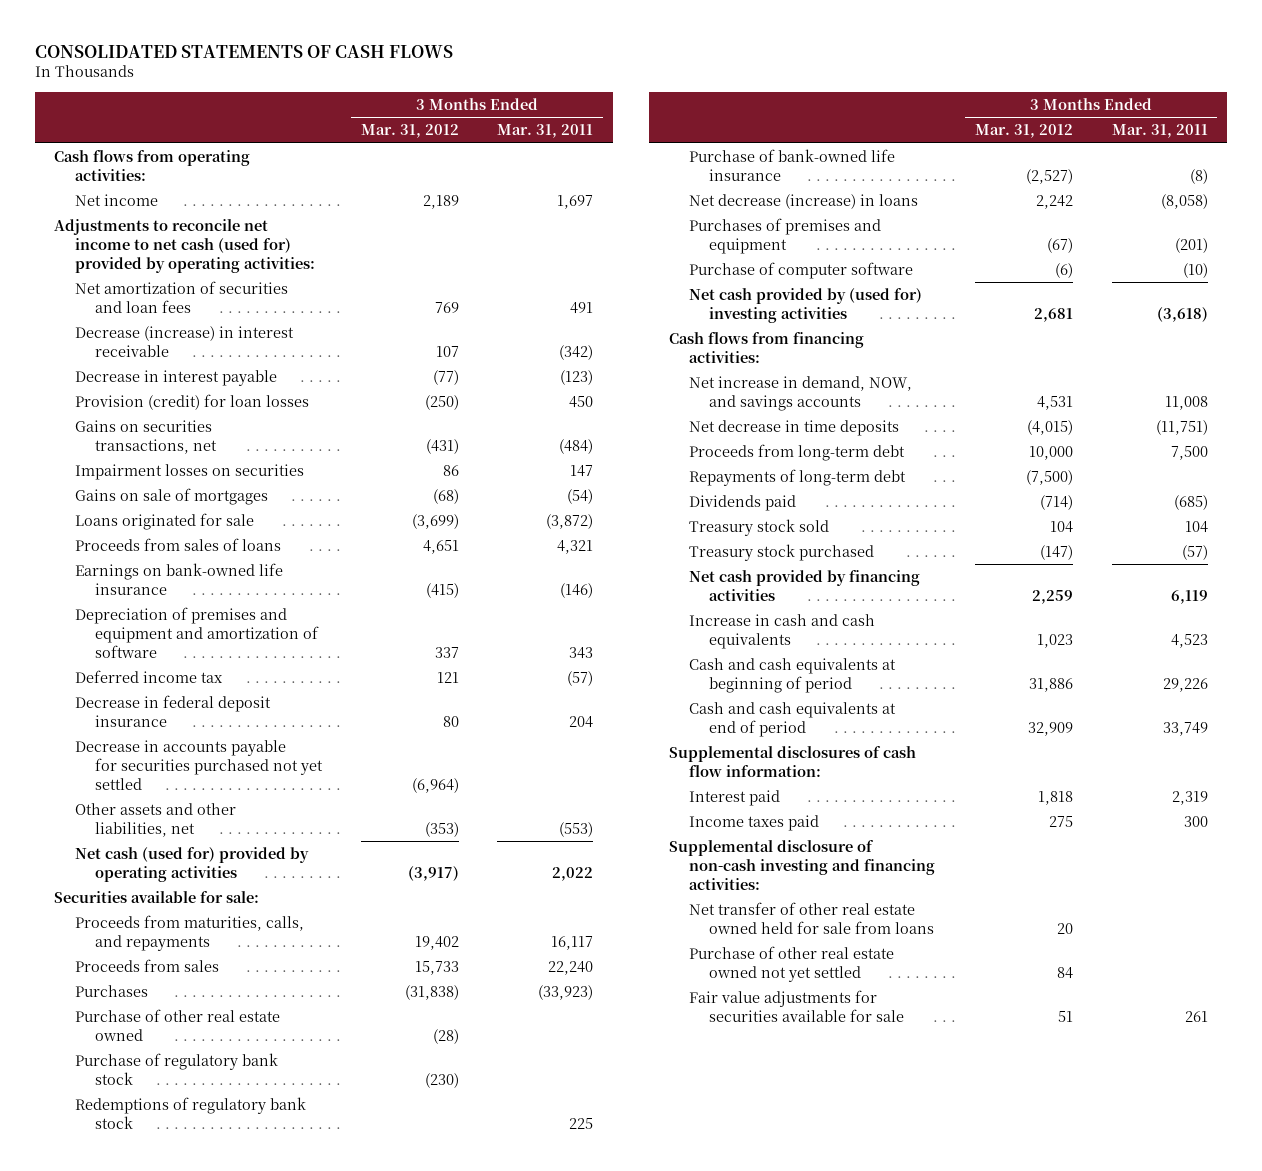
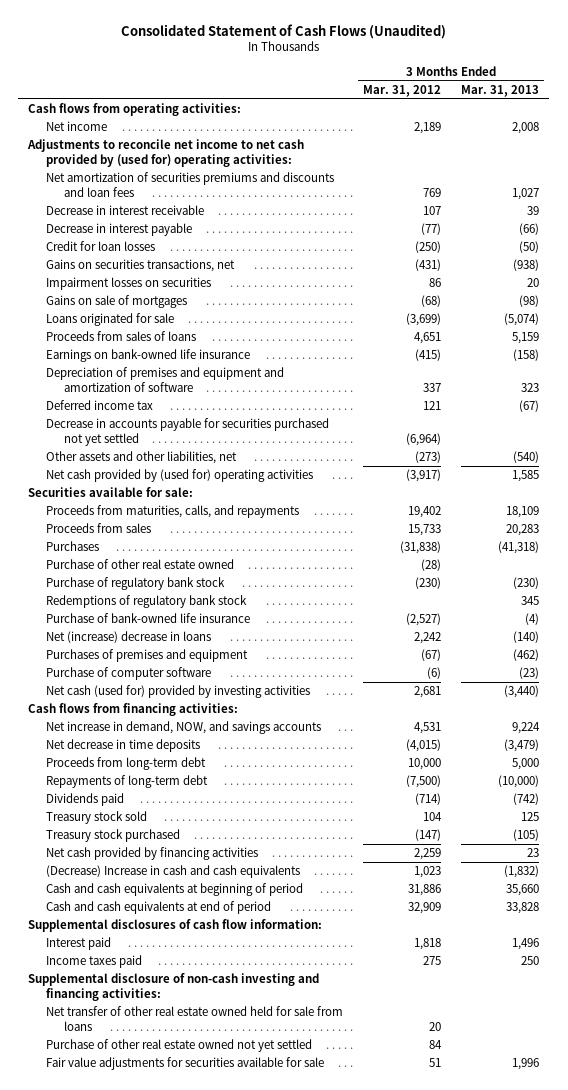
[34,44,453,58] CONSOLIDATED STATEMENTS OF CASH FLOWS -> [120,23,446,39] Consolidated Statement of Cash Flows (Unaudited)
[497,124,594,139] Mar. 31, 2011 -> none
none -> [461,84,540,97] Mar. 31, 2013
[54,219,315,273] Adjustments to reconcile net income to net cash (used for) provided by operating activities: -> [27,139,305,167] Adjustments to reconcile net income to net cash provided by (used for) operating activities:
[74,281,288,313] Net amortization of securities and loan fees -> [46,172,335,197] Net amortization of securities premiums and discounts and loan fees
[74,326,294,357] Decrease (increase) in interest receivable -> [46,205,205,216] Decrease in interest receivable
[74,394,309,411] Provision (credit) for loan losses -> [46,241,156,252] Credit for loan losses
[74,695,271,727] Decrease in federal deposit insurance -> none
[424,821,459,837] (353) -> [415,451,442,464] (273)
[74,847,309,882] Net cash (used for) provided by operating activities -> [46,469,314,483] Net cash provided by (used for) operating activities
[688,194,918,210] Net decrease (increase) in loans -> [46,631,212,644] Net (increase) decrease in loans
[688,288,922,323] Net cash provided by (used for) investing activities -> [46,685,311,699] Net cash (used for) provided by investing activities
[688,614,875,649] Increase in cash and cash equivalents -> [46,865,301,879] (Decrease) Increase in cash and cash equivalents

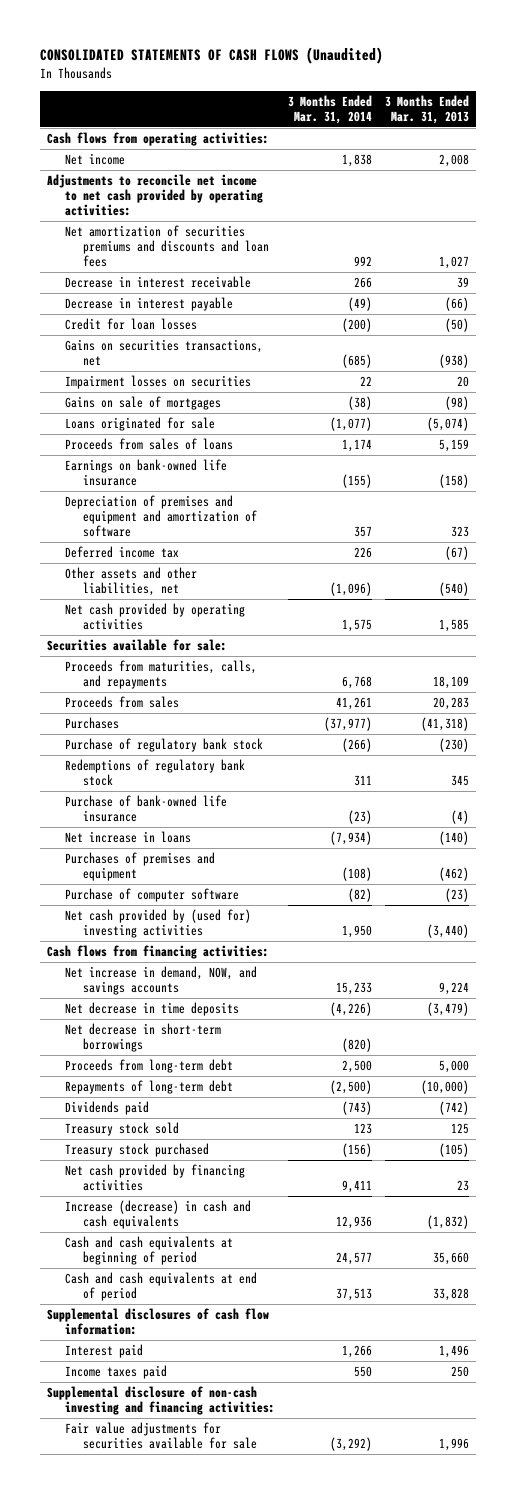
[120,23,446,39] Consolidated Statement of Cash Flows (Unaudited) -> [40,47,384,65] CONSOLIDATED STATEMENTS OF CASH FLOWS (Unaudited)
[363,84,442,97] Mar. 31, 2012 -> none
none -> [287,94,372,124] 3 Months Ended Mar. 31, 2014
[27,139,305,167] Adjustments to reconcile net income to net cash provided by (used for) operating activities: -> [46,173,263,217] Adjustments to reconcile net income to net cash provided by operating activities:
[46,418,330,446] Decrease in accounts payable for securities purchased not yet settled -> none
[46,469,314,483] Net cash provided by (used for) operating activities -> [64,602,245,631] Net cash provided by operating activities
[46,559,235,570] Purchase of other real estate owned -> none
[46,631,212,644] Net (increase) decrease in loans -> [64,830,191,843] Net increase in loans
[46,685,311,699] Net cash (used for) provided by investing activities -> [64,908,251,939] Net cash provided by (used for) investing activities
none -> [64,1022,221,1053] Net decrease in short-term borrowings
[46,865,301,879] (Decrease) Increase in cash and cash equivalents -> [64,1199,251,1230] Increase (decrease) in cash and cash equivalents
[46,1006,344,1031] Net transfer of other real estate owned held for sale from loans -> none
[46,1039,313,1053] Purchase of other real estate owned not yet settled -> none

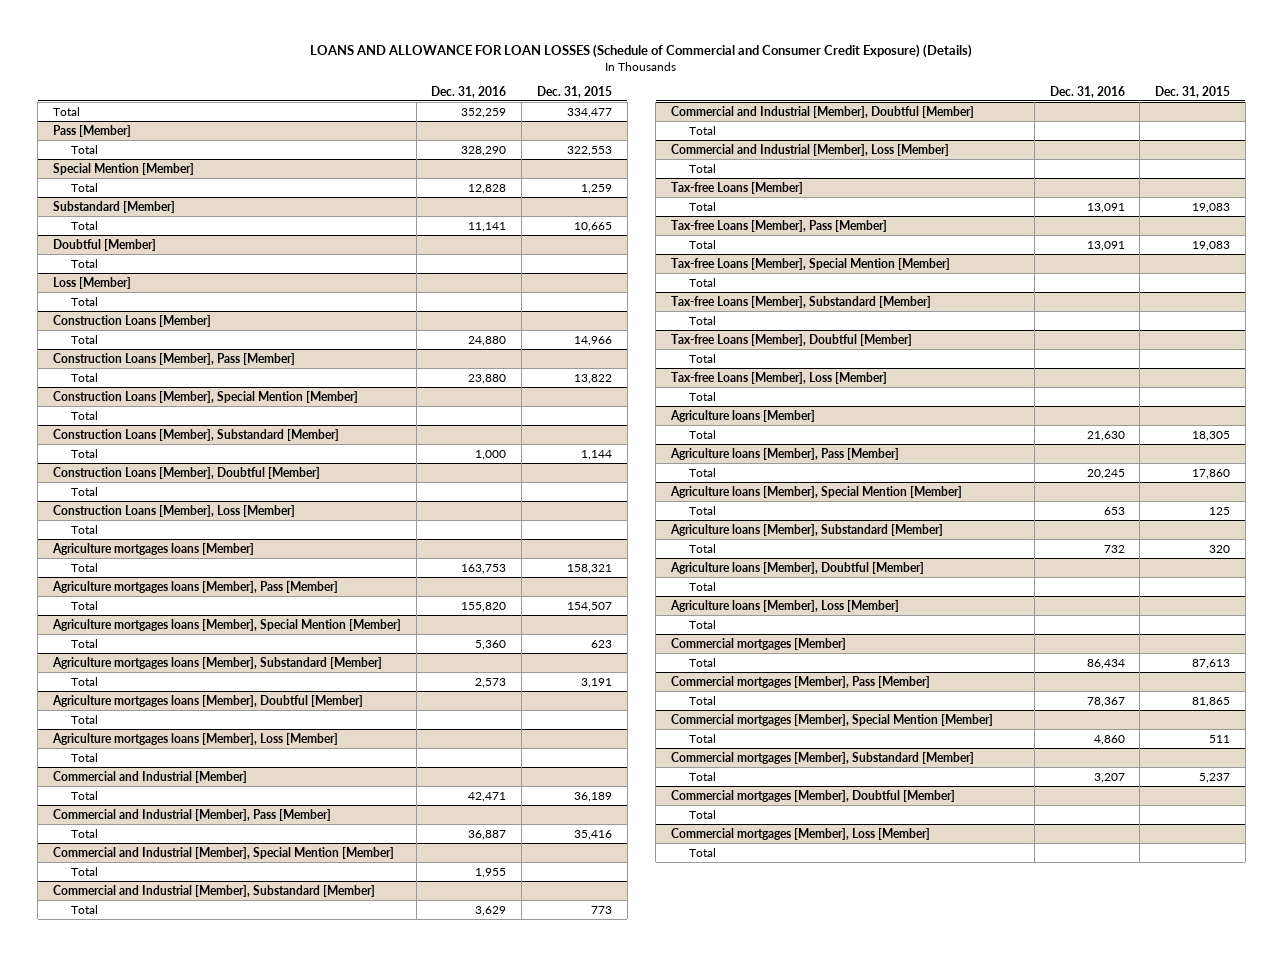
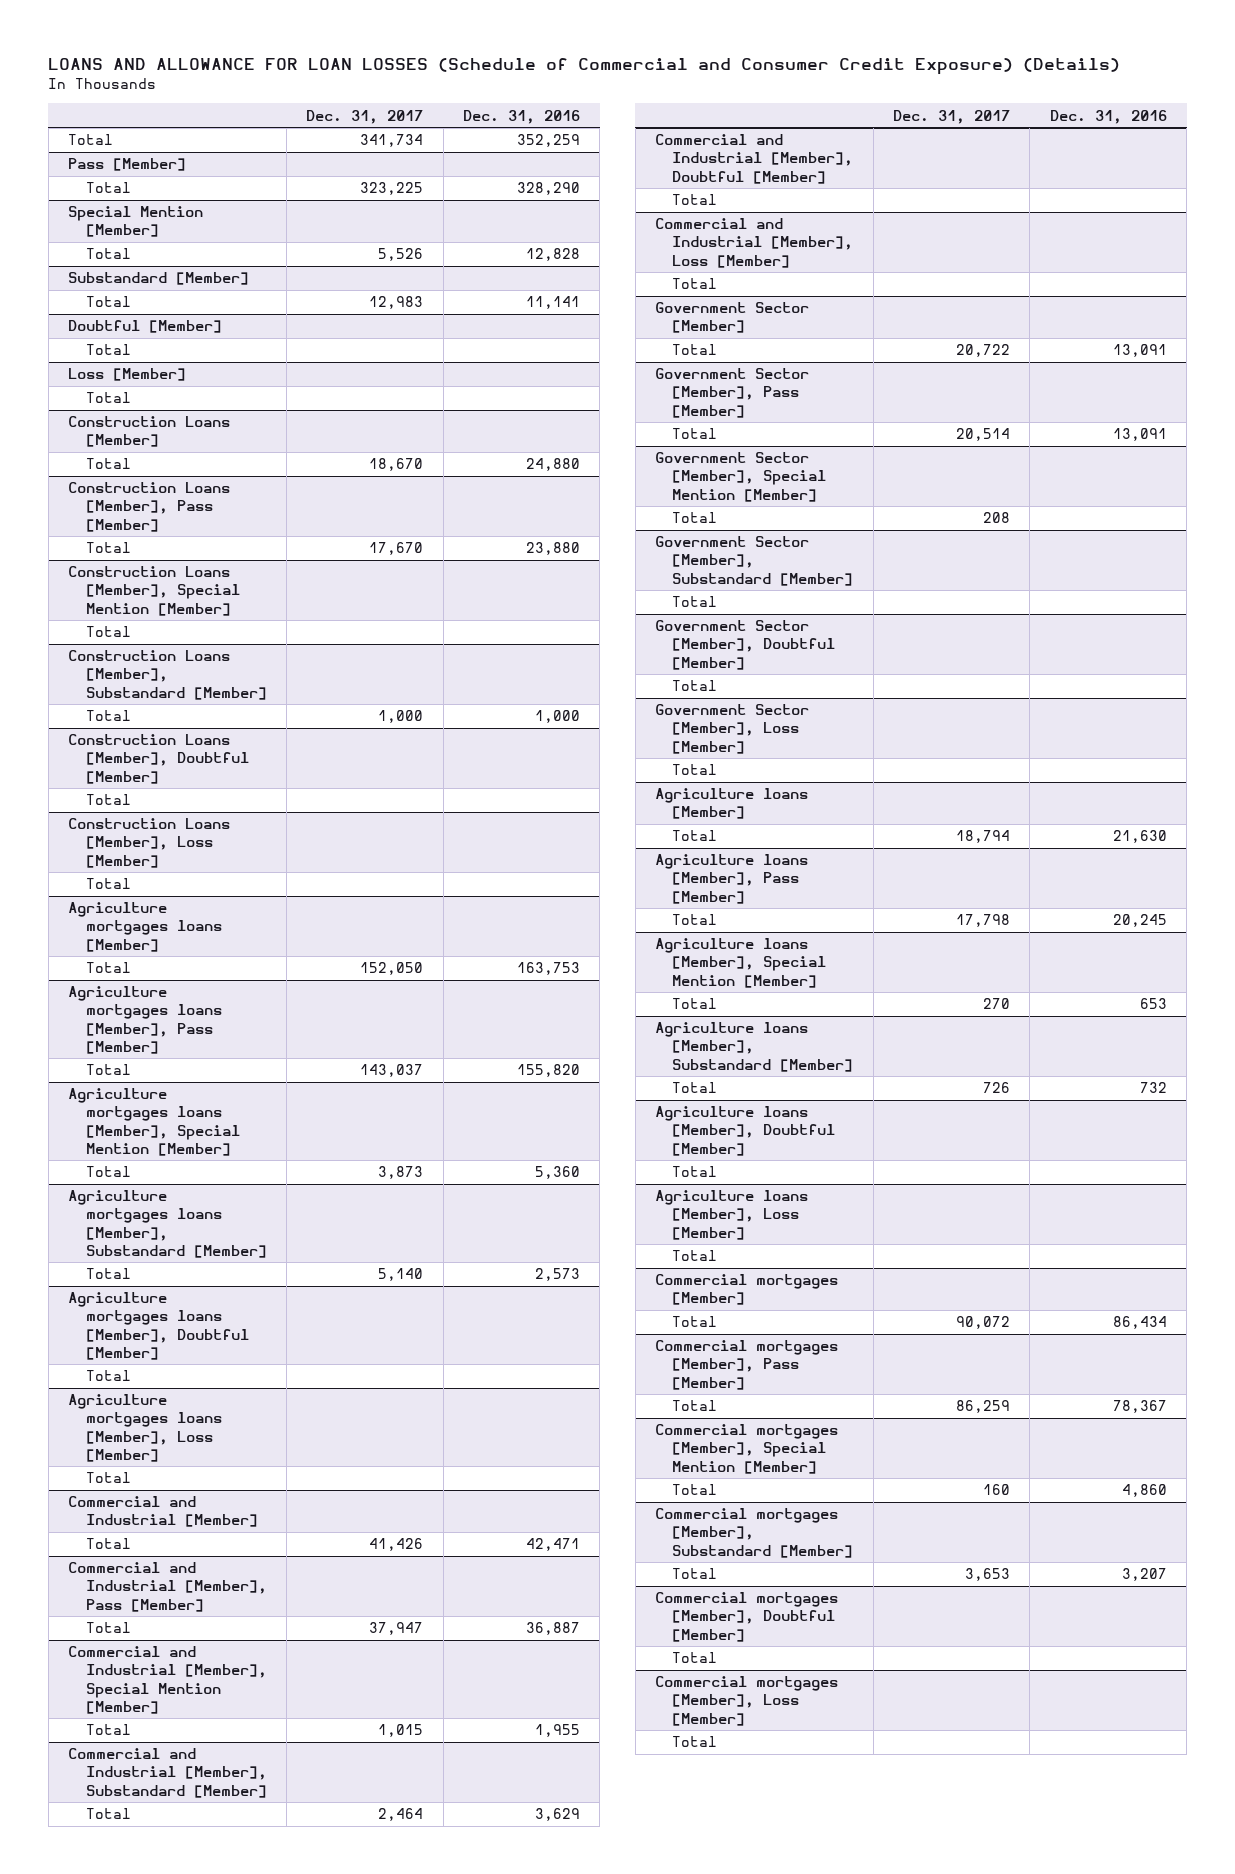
[536,85,612,98] Dec. 31, 2015 -> none
none -> [306,109,424,124] Dec. 31, 2017
[671,181,804,194] Tax-free Loans [Member] -> [655,302,810,334] Government Sector [Member]
[671,219,888,232] Tax-free Loans [Member], Pass [Member] -> none
none -> [655,368,810,418] Government Sector [Member], Pass [Member]
[671,257,951,270] Tax-free Loans [Member], Special Mention [Member] -> none
none -> [655,452,827,502] Government Sector [Member], Special Mention [Member]
[671,295,932,308] Tax-free Loans [Member], Substandard [Member] -> none
none -> [655,536,854,586] Government Sector [Member], Substandard [Member]
[671,333,913,346] Tax-free Loans [Member], Doubtful [Member] -> none
none -> [655,620,836,670] Government Sector [Member], Doubtful [Member]
[671,371,888,384] Tax-free Loans [Member], Loss [Member] -> none
none -> [655,704,810,754] Government Sector [Member], Loss [Member]

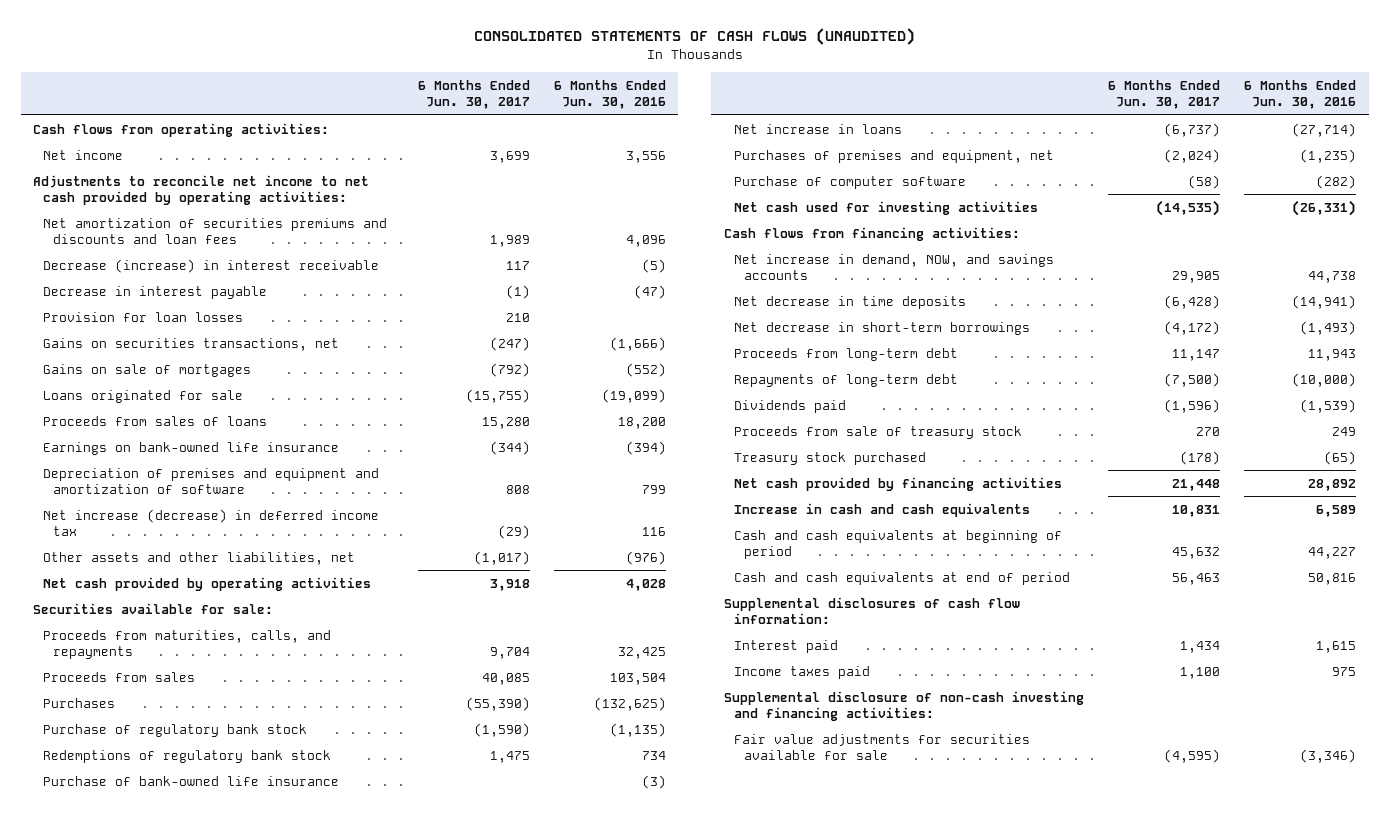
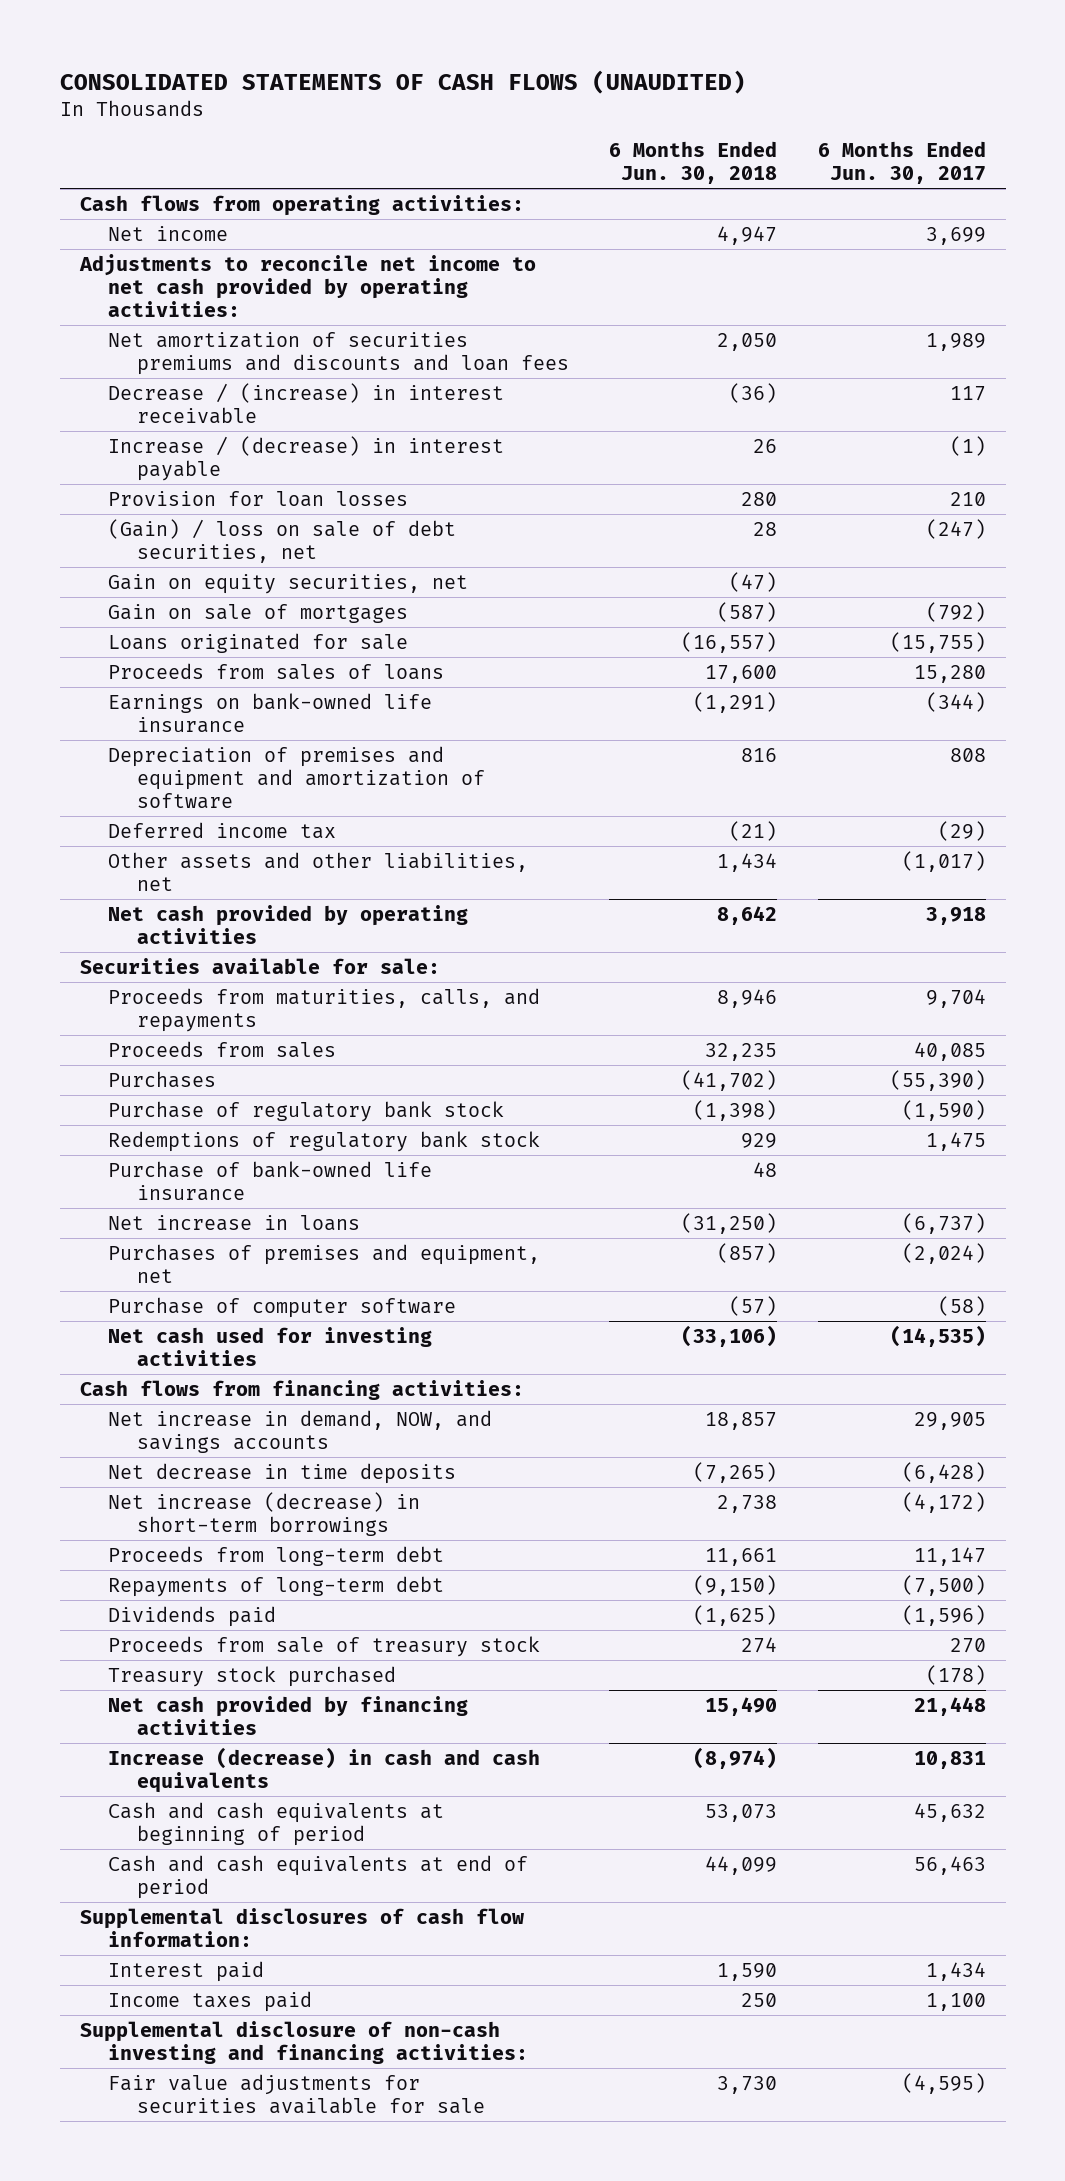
[554,80,667,110] 6 Months Ended Jun. 30, 2016 -> none
none -> [609,140,778,185] 6 Months Ended Jun. 30, 2018
[43,258,380,273] Decrease (increase) in interest receivable -> [108,382,505,424] Decrease / (increase) in interest receivable
[43,285,268,299] Decrease in interest payable -> [108,435,505,481] Increase / (decrease) in interest payable
[43,337,340,351] Gains on securities transactions, net -> [108,518,457,563] (Gain) / loss on sale of debt securities, net
none -> [108,573,469,594] Gain on equity securities, net
[43,363,252,377] Gains on sale of mortgages -> [108,603,409,623] Gain on sale of mortgages
[43,508,380,536] Net increase (decrease) in deferred income tax -> [108,821,337,839] Deferred income tax
[733,321,1030,335] Net decrease in short-term borrowings -> [108,1491,421,1536] Net increase (decrease) in short-term borrowings
[733,502,1030,517] Increase in cash and cash equivalents -> [108,1746,541,1793] Increase (decrease) in cash and cash equivalents

